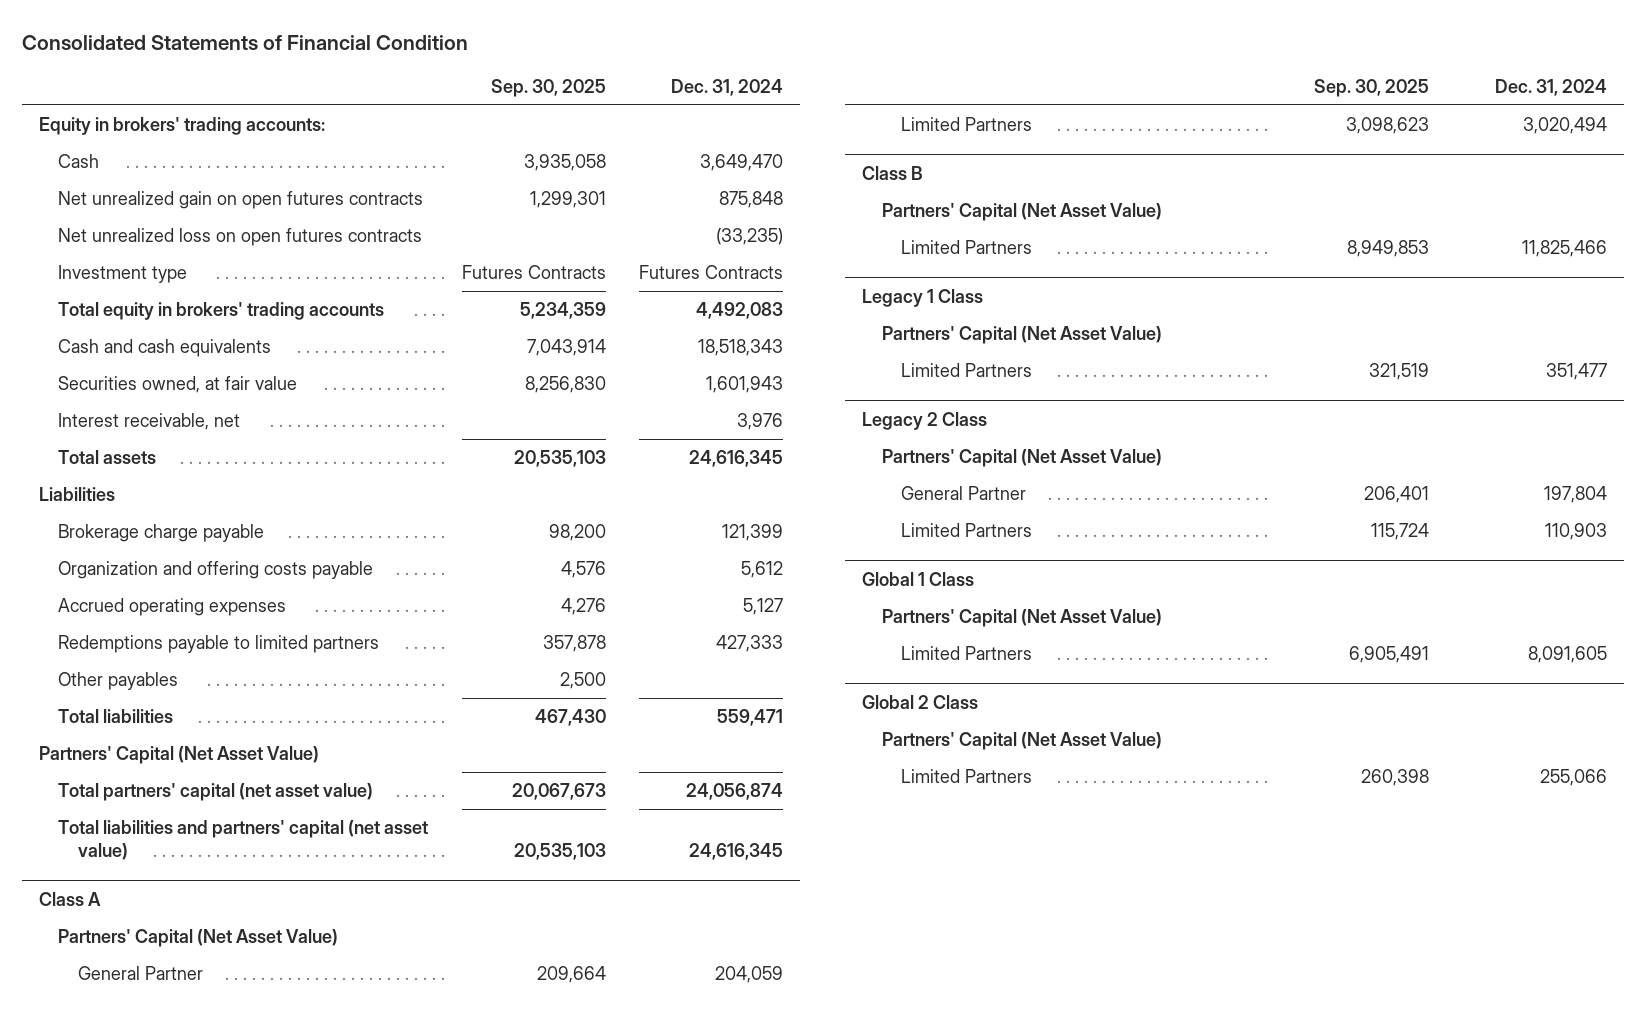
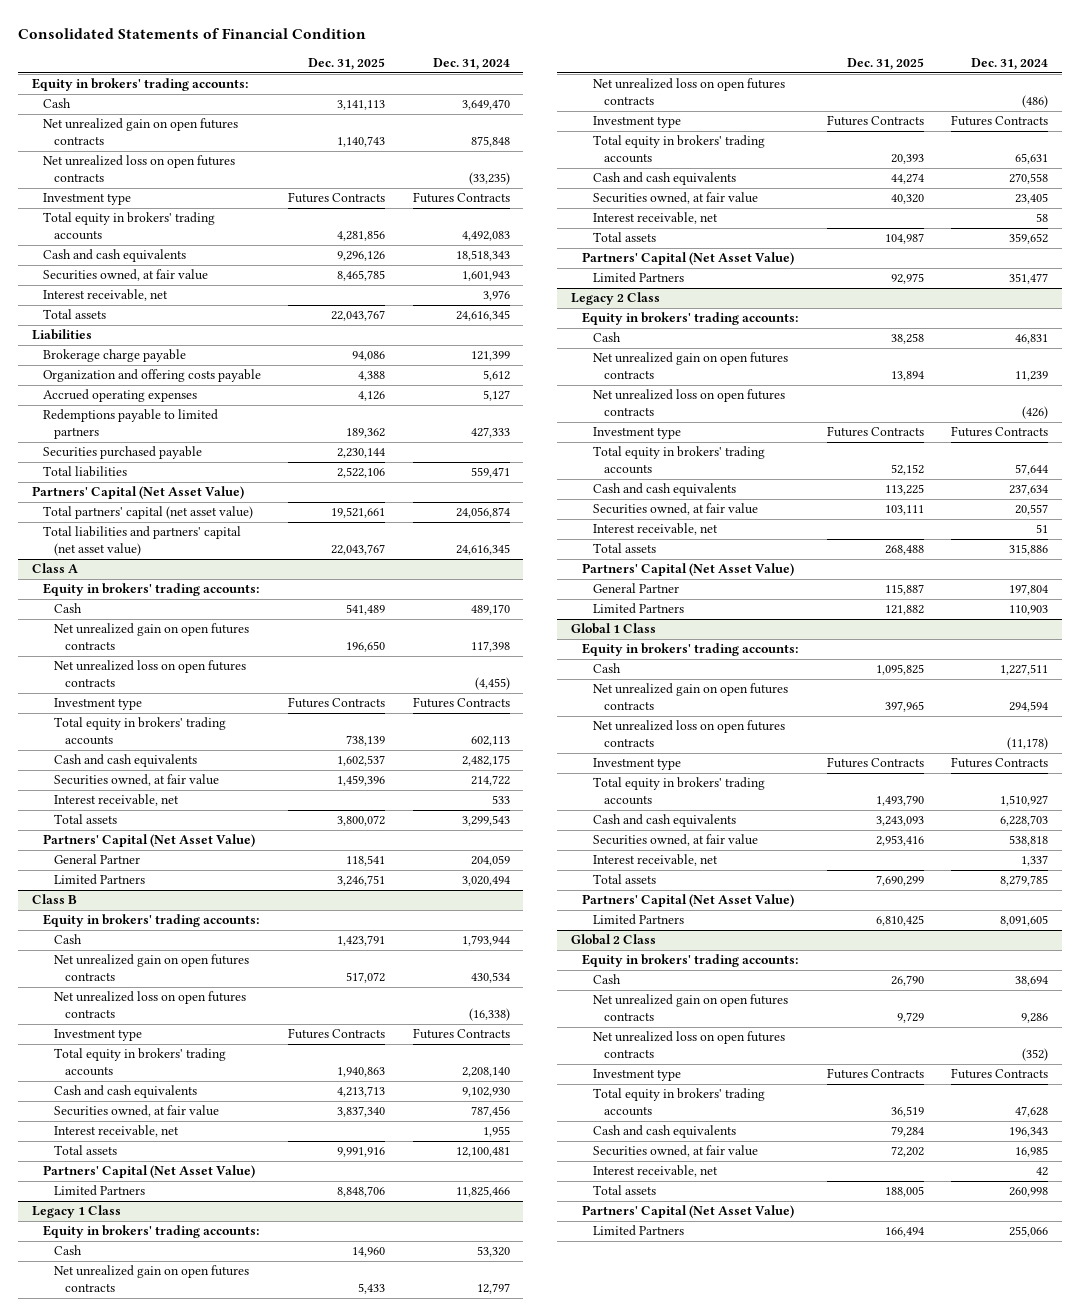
[490,78,606,97] Sep. 30, 2025 -> none
none -> [308,57,386,70] Dec. 31, 2025
[58,672,179,691] Other payables -> none
none -> [43,446,203,460] Securities purchased payable
none -> [43,583,260,597] Equity in brokers' trading accounts:
none -> [54,603,83,614] Cash
none -> [54,623,250,651] Net unrealized gain on open futures contracts
none -> [54,660,247,688] Net unrealized loss on open futures contracts
none -> [54,698,143,711] Investment type
none -> [54,717,227,746] Total equity in brokers' trading accounts
none -> [54,754,198,768] Cash and cash equivalents
none -> [54,774,220,787] Securities owned, at fair value
none -> [54,794,180,807] Interest receivable, net
none -> [54,814,118,825] Total assets
none -> [43,914,260,928] Equity in brokers' trading accounts:
none -> [54,934,83,945] Cash
none -> [54,954,250,982] Net unrealized gain on open futures contracts
none -> [54,991,247,1019] Net unrealized loss on open futures contracts
none -> [54,1029,143,1042] Investment type
none -> [54,1048,227,1077] Total equity in brokers' trading accounts
none -> [54,1085,198,1099] Cash and cash equivalents
none -> [54,1105,220,1118] Securities owned, at fair value
none -> [54,1125,180,1138] Interest receivable, net
none -> [54,1145,118,1156] Total assets
none -> [43,1225,260,1239] Equity in brokers' trading accounts:
none -> [54,1245,83,1256] Cash
none -> [54,1265,250,1293] Net unrealized gain on open futures contracts
none -> [592,78,785,106] Net unrealized loss on open futures contracts
none -> [592,116,681,129] Investment type
none -> [592,135,765,164] Total equity in brokers' trading accounts
none -> [592,172,736,186] Cash and cash equivalents
none -> [592,192,758,205] Securities owned, at fair value
none -> [592,212,718,225] Interest receivable, net
none -> [592,232,656,243] Total assets
none -> [581,312,798,326] Equity in brokers' trading accounts:
none -> [592,332,621,343] Cash
none -> [592,352,788,380] Net unrealized gain on open futures contracts
none -> [592,389,785,417] Net unrealized loss on open futures contracts
none -> [592,427,681,440] Investment type
none -> [592,446,765,475] Total equity in brokers' trading accounts
none -> [592,483,736,497] Cash and cash equivalents
none -> [592,503,758,516] Securities owned, at fair value
none -> [592,523,718,536] Interest receivable, net
none -> [592,543,656,554] Total assets
none -> [581,643,798,657] Equity in brokers' trading accounts:
none -> [592,663,621,674] Cash
none -> [592,683,788,711] Net unrealized gain on open futures contracts
none -> [592,720,785,748] Net unrealized loss on open futures contracts
none -> [592,758,681,771] Investment type
none -> [592,777,765,806] Total equity in brokers' trading accounts
none -> [592,814,736,828] Cash and cash equivalents
none -> [592,834,758,847] Securities owned, at fair value
none -> [592,854,718,867] Interest receivable, net
none -> [592,874,656,885] Total assets
none -> [581,954,798,968] Equity in brokers' trading accounts:
none -> [592,974,621,985] Cash
none -> [592,994,788,1022] Net unrealized gain on open futures contracts
none -> [592,1031,785,1059] Net unrealized loss on open futures contracts
none -> [592,1069,681,1082] Investment type
none -> [592,1088,765,1117] Total equity in brokers' trading accounts
none -> [592,1125,736,1139] Cash and cash equivalents
none -> [592,1145,758,1158] Securities owned, at fair value
none -> [592,1165,718,1178] Interest receivable, net
none -> [592,1185,656,1196] Total assets

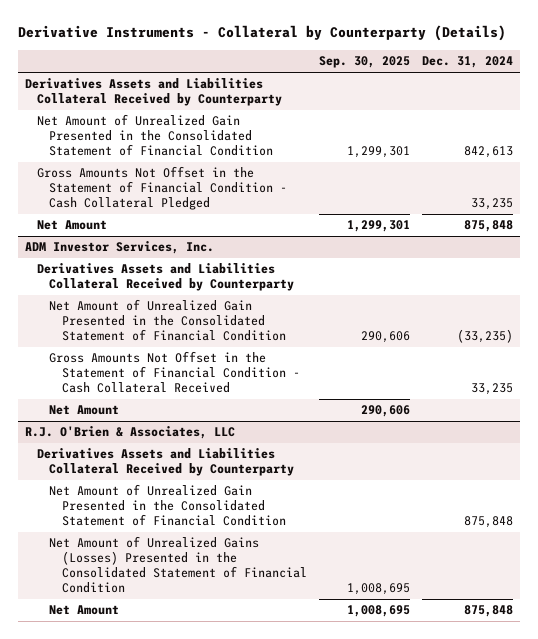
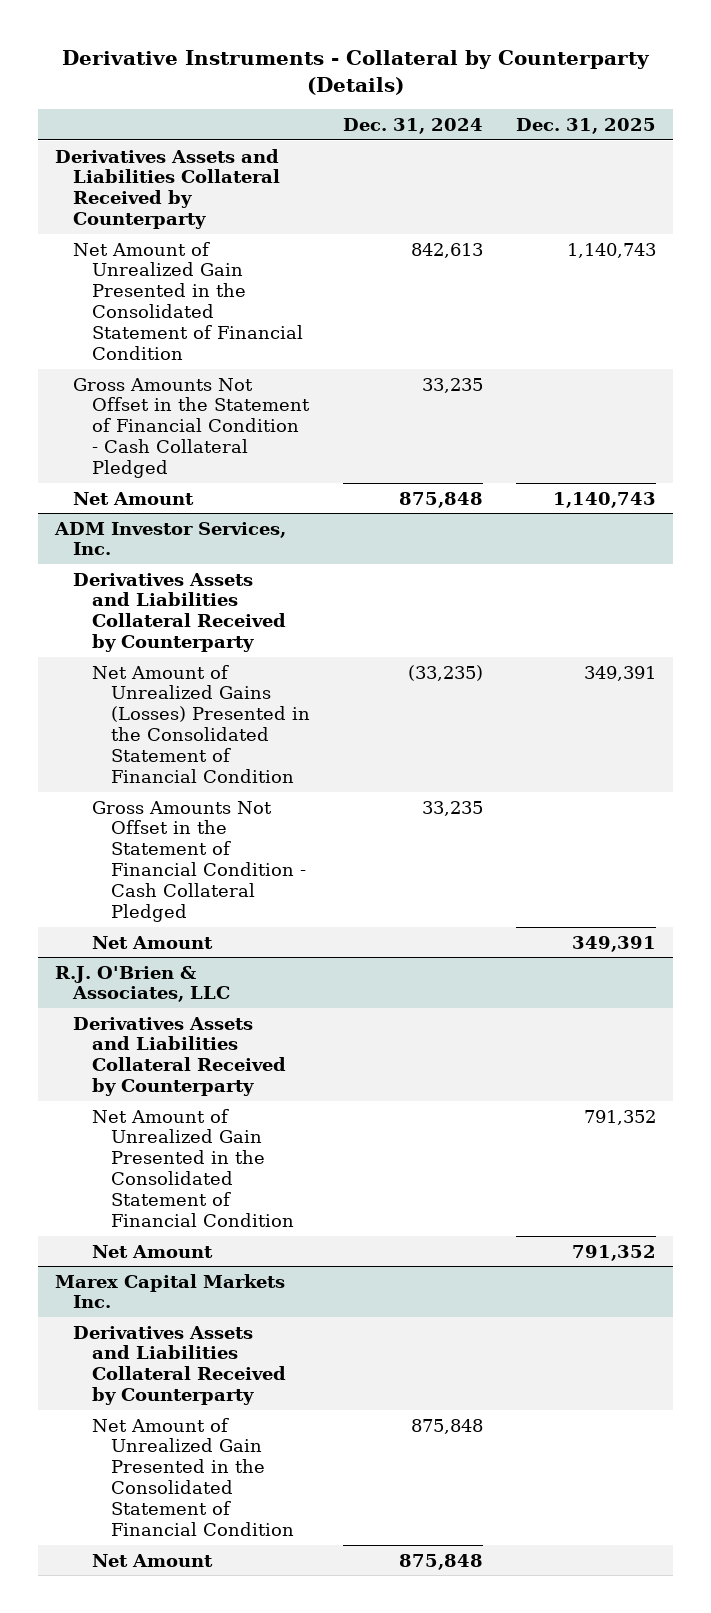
[319,56,411,69] Sep. 30, 2025 -> none
none -> [516,117,657,134] Dec. 31, 2025
[49,299,286,342] Net Amount of Unrealized Gain Presented in the Consolidated Statement of Financial Condition -> [92,664,310,783] Net Amount of Unrealized Gains (Losses) Presented in the Consolidated Statement of Financial Condition
[49,351,300,394] Gross Amounts Not Offset in the Statement of Financial Condition - Cash Collateral Received -> [92,800,306,922] Gross Amounts Not Offset in the Statement of Financial Condition - Cash Collateral Pledged
none -> [92,1108,294,1227] Net Amount of Unrealized Gain Presented in the Consolidated Statement of Financial Condition
none -> [92,1244,214,1258] Net Amount
none -> [54,1273,285,1309] Marex Capital Markets Inc.
none -> [73,1325,287,1406] Derivatives Assets and Liabilities Collateral Received by Counterparty
[49,536,307,593] Net Amount of Unrealized Gains (Losses) Presented in the Consolidated Statement of Financial Condition -> none

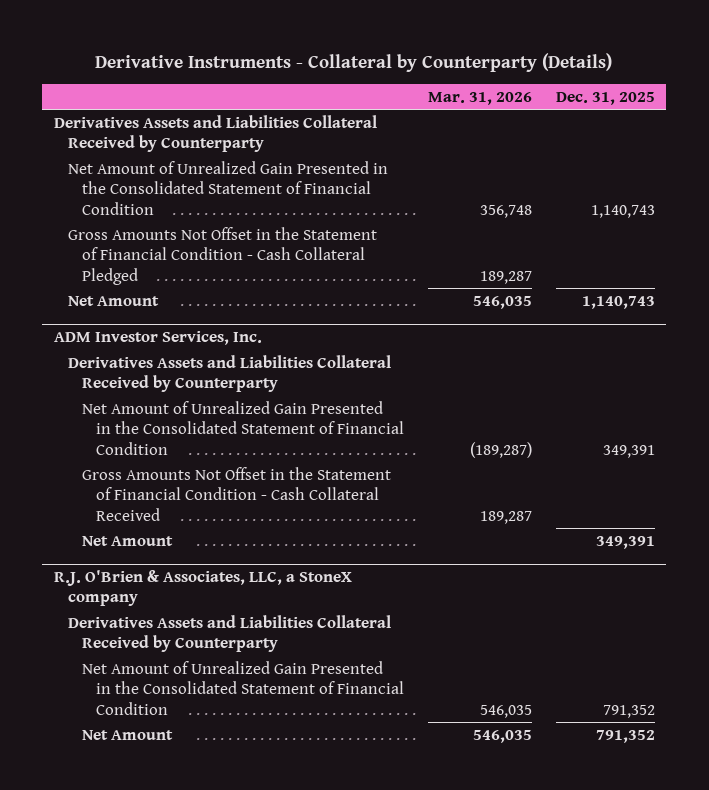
[342,117,483,134] Dec. 31, 2024 -> none
none -> [427,91,532,105] Mar. 31, 2026
[92,664,310,783] Net Amount of Unrealized Gains (Losses) Presented in the Consolidated Statement of Financial Condition -> [81,400,404,455] Net Amount of Unrealized Gain Presented in the Consolidated Statement of Financial Condition
[92,800,306,922] Gross Amounts Not Offset in the Statement of Financial Condition - Cash Collateral Pledged -> [81,466,391,521] Gross Amounts Not Offset in the Statement of Financial Condition - Cash Collateral Received
[54,965,231,1003] R.J. O'Brien & Associates, LLC -> [54,570,353,607] R.J. O'Brien & Associates, LLC, a StoneX company
[54,1273,285,1309] Marex Capital Markets Inc. -> none
[73,1325,287,1406] Derivatives Assets and Liabilities Collateral Received by Counterparty -> none
[92,1417,294,1536] Net Amount of Unrealized Gain Presented in the Consolidated Statement of Financial Condition -> none
[92,1553,214,1567] Net Amount -> none

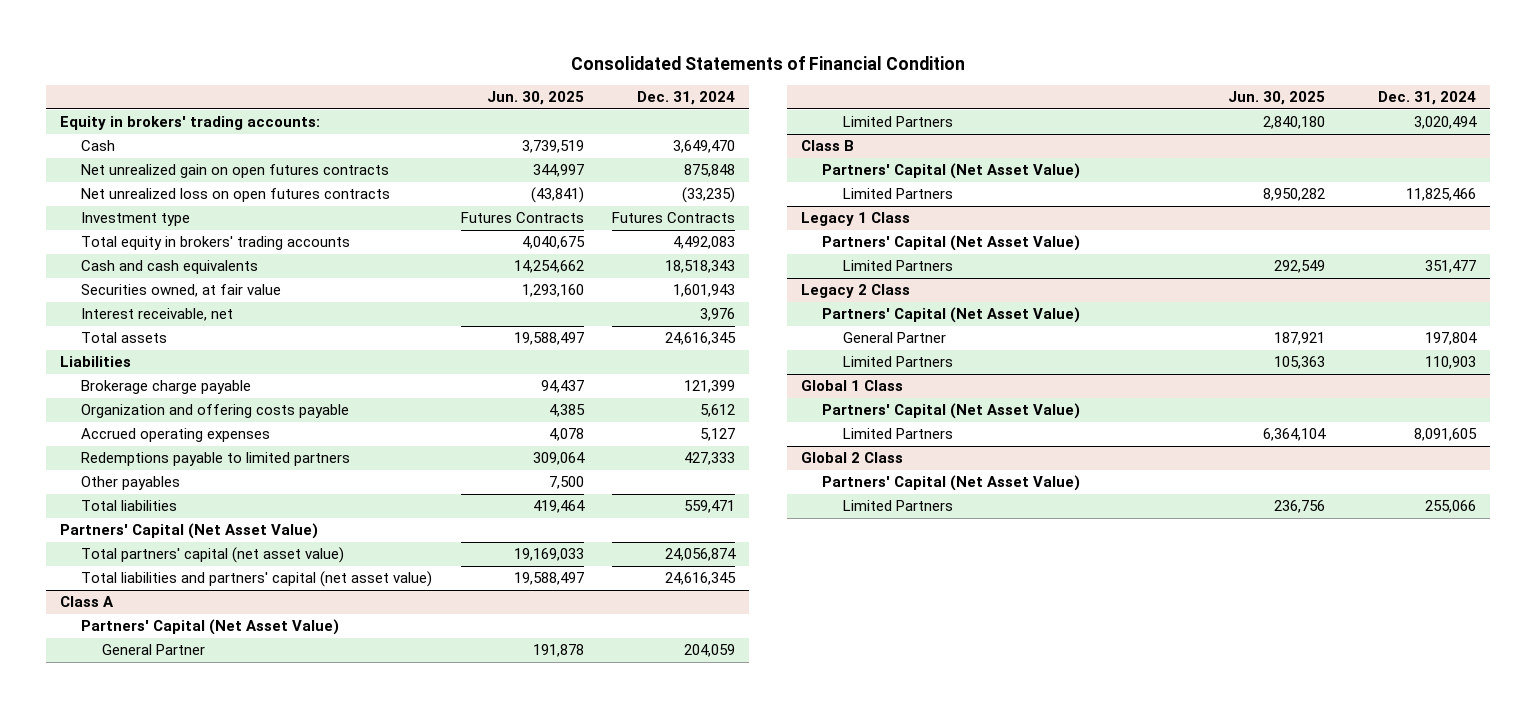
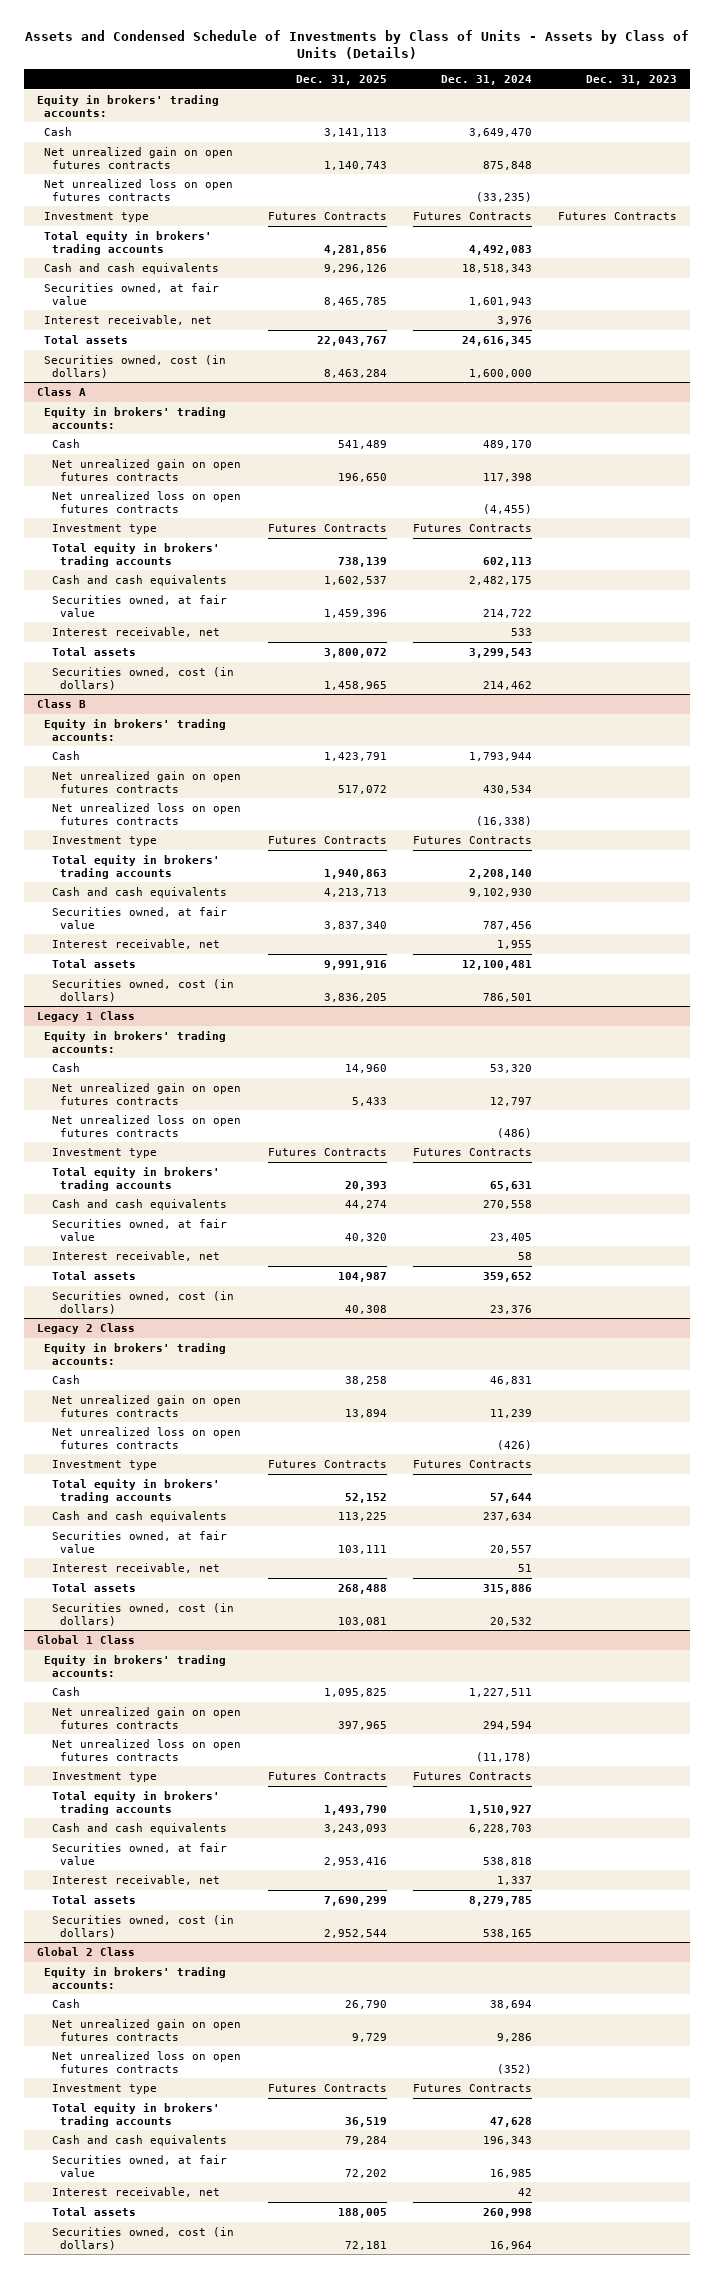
[571,55,966,70] Consolidated Statements of Financial Condition -> [24,29,689,59] Assets and Condensed Schedule of Investments by Class of Units - Assets by Class of Units (Details)
[486,91,584,106] Jun. 30, 2025 -> none
none -> [295,74,387,85] Dec. 31, 2025
none -> [586,74,678,85] Dec. 31, 2023
[60,356,132,368] Liabilities -> none
[81,380,252,395] Brokerage charge payable -> none
[81,404,350,419] Organization and offering costs payable -> none
[81,428,271,443] Accrued operating expenses -> none
[81,452,351,467] Redemptions payable to limited partners -> none
[81,476,181,491] Other payables -> none
[81,500,178,512] Total liabilities -> none
[60,523,319,540] Partners' Capital (Net Asset Value) -> none
[81,547,345,564] Total partners' capital (net asset value) -> none
[81,571,433,588] Total liabilities and partners' capital (net asset value) -> none
none -> [44,354,227,378] Securities owned, cost (in dollars)
[81,619,340,636] Partners' Capital (Net Asset Value) -> none
[101,644,205,656] General Partner -> none
[842,116,953,128] Limited Partners -> none
none -> [44,406,227,429] Equity in brokers' trading accounts:
none -> [52,438,81,448] Cash
none -> [52,458,242,481] Net unrealized gain on open futures contracts
none -> [52,490,242,513] Net unrealized loss on open futures contracts
none -> [52,523,158,534] Investment type
none -> [52,542,221,567] Total equity in brokers' trading accounts
none -> [52,574,228,586] Cash and cash equivalents
none -> [52,594,228,617] Securities owned, at fair value
none -> [52,626,221,637] Interest receivable, net
none -> [52,646,137,656] Total assets
none -> [52,666,235,690] Securities owned, cost (in dollars)
[822,163,1081,180] Partners' Capital (Net Asset Value) -> none
[842,188,953,200] Limited Partners -> none
none -> [44,718,227,741] Equity in brokers' trading accounts:
none -> [52,750,81,760] Cash
none -> [52,770,242,793] Net unrealized gain on open futures contracts
none -> [52,802,242,825] Net unrealized loss on open futures contracts
none -> [52,835,158,846] Investment type
none -> [52,854,221,879] Total equity in brokers' trading accounts
none -> [52,886,228,898] Cash and cash equivalents
none -> [52,906,228,929] Securities owned, at fair value
none -> [52,938,221,949] Interest receivable, net
none -> [52,958,137,968] Total assets
none -> [52,978,235,1002] Securities owned, cost (in dollars)
[822,235,1081,252] Partners' Capital (Net Asset Value) -> none
[842,260,953,272] Limited Partners -> none
none -> [44,1030,227,1053] Equity in brokers' trading accounts:
none -> [52,1062,81,1072] Cash
none -> [52,1082,242,1105] Net unrealized gain on open futures contracts
none -> [52,1114,242,1137] Net unrealized loss on open futures contracts
none -> [52,1147,158,1158] Investment type
none -> [52,1166,221,1191] Total equity in brokers' trading accounts
none -> [52,1198,228,1210] Cash and cash equivalents
none -> [52,1218,228,1241] Securities owned, at fair value
none -> [52,1250,221,1261] Interest receivable, net
none -> [52,1270,137,1280] Total assets
none -> [52,1290,235,1314] Securities owned, cost (in dollars)
[822,307,1081,324] Partners' Capital (Net Asset Value) -> none
[842,332,946,344] General Partner -> none
[842,356,953,368] Limited Partners -> none
none -> [44,1342,227,1365] Equity in brokers' trading accounts:
none -> [52,1374,81,1384] Cash
none -> [52,1394,242,1417] Net unrealized gain on open futures contracts
none -> [52,1426,242,1449] Net unrealized loss on open futures contracts
none -> [52,1459,158,1470] Investment type
none -> [52,1478,221,1503] Total equity in brokers' trading accounts
none -> [52,1510,228,1522] Cash and cash equivalents
none -> [52,1530,228,1553] Securities owned, at fair value
none -> [52,1562,221,1573] Interest receivable, net
none -> [52,1582,137,1592] Total assets
none -> [52,1602,235,1626] Securities owned, cost (in dollars)
[822,403,1081,420] Partners' Capital (Net Asset Value) -> none
[842,428,953,440] Limited Partners -> none
none -> [44,1654,227,1677] Equity in brokers' trading accounts:
none -> [52,1686,81,1696] Cash
none -> [52,1706,242,1729] Net unrealized gain on open futures contracts
none -> [52,1738,242,1761] Net unrealized loss on open futures contracts
none -> [52,1771,158,1782] Investment type
none -> [52,1790,221,1815] Total equity in brokers' trading accounts
none -> [52,1822,228,1834] Cash and cash equivalents
none -> [52,1842,228,1865] Securities owned, at fair value
none -> [52,1874,221,1885] Interest receivable, net
none -> [52,1894,137,1904] Total assets
none -> [52,1914,235,1938] Securities owned, cost (in dollars)
[822,475,1081,492] Partners' Capital (Net Asset Value) -> none
[842,500,953,512] Limited Partners -> none
none -> [44,1966,227,1989] Equity in brokers' trading accounts:
none -> [52,1998,81,2008] Cash
none -> [52,2018,242,2041] Net unrealized gain on open futures contracts
none -> [52,2050,242,2073] Net unrealized loss on open futures contracts
none -> [52,2083,158,2094] Investment type
none -> [52,2102,221,2127] Total equity in brokers' trading accounts
none -> [52,2134,228,2146] Cash and cash equivalents
none -> [52,2154,228,2177] Securities owned, at fair value
none -> [52,2186,221,2197] Interest receivable, net
none -> [52,2206,137,2216] Total assets
none -> [52,2226,235,2250] Securities owned, cost (in dollars)

